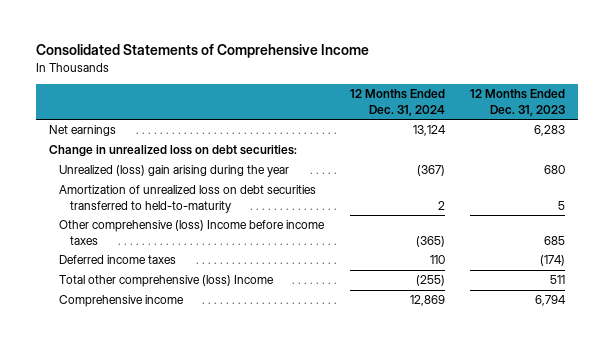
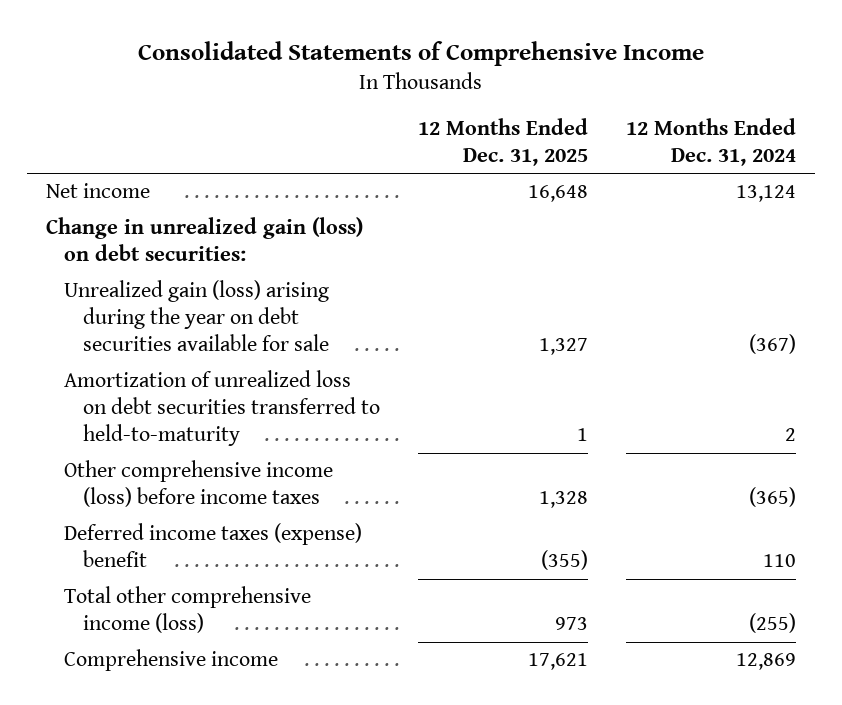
[470,89,566,116] 12 Months Ended Dec. 31, 2023 -> none
none -> [418,117,589,166] 12 Months Ended Dec. 31, 2025
[48,125,116,137] Net earnings -> [46,183,151,199] Net income
[48,145,297,158] Change in unrealized loss on debt securities: -> [46,217,364,262] Change in unrealized gain (loss) on debt securities:
[59,165,290,178] Unrealized (loss) gain arising during the year -> [64,280,330,352] Unrealized gain (loss) arising during the year on debt securities available for sale
[59,220,326,245] Other comprehensive (loss) Income before income taxes -> [64,460,334,508] Other comprehensive income (loss) before income taxes
[59,255,177,265] Deferred income taxes -> [64,523,363,568] Deferred income taxes (expense) benefit
[59,275,275,288] Total other comprehensive (loss) Income -> [64,586,312,634] Total other comprehensive income (loss)

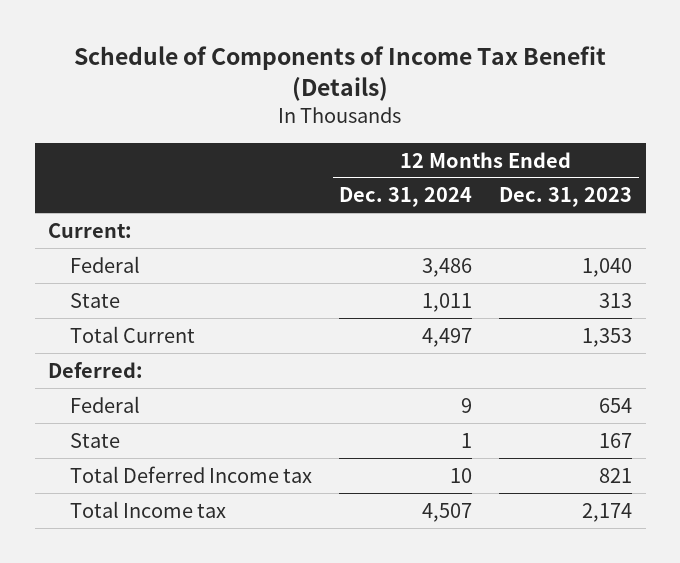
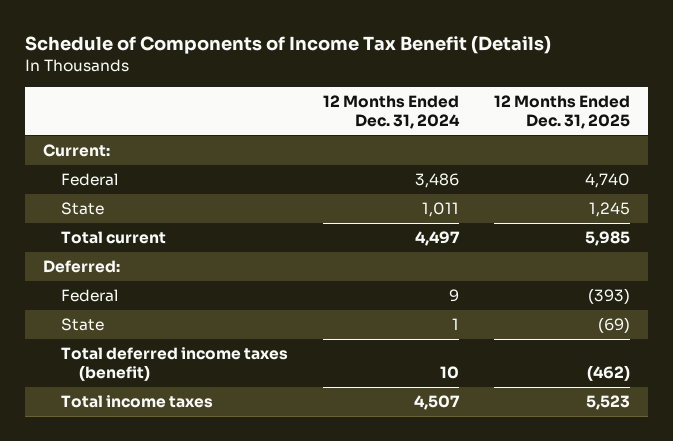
[499,187,633,208] Dec. 31, 2023 -> none
none -> [493,94,630,129] 12 Months Ended Dec. 31, 2025
[70,325,196,343] Total Current -> [60,231,166,245] Total current
[70,465,313,483] Total Deferred Income tax -> [60,347,288,382] Total deferred income taxes (benefit)
[70,500,227,518] Total Income tax -> [60,395,213,409] Total income taxes

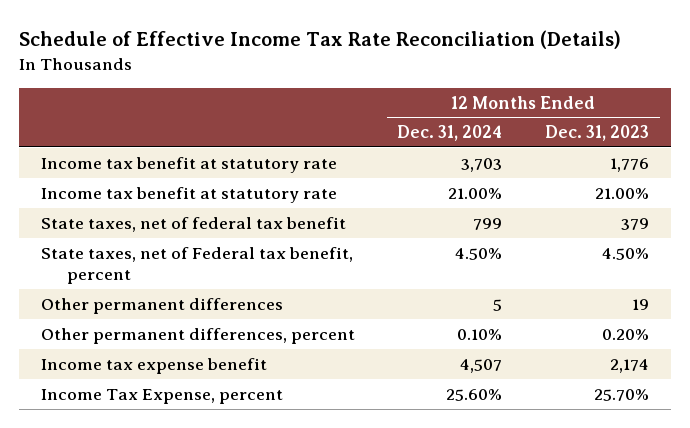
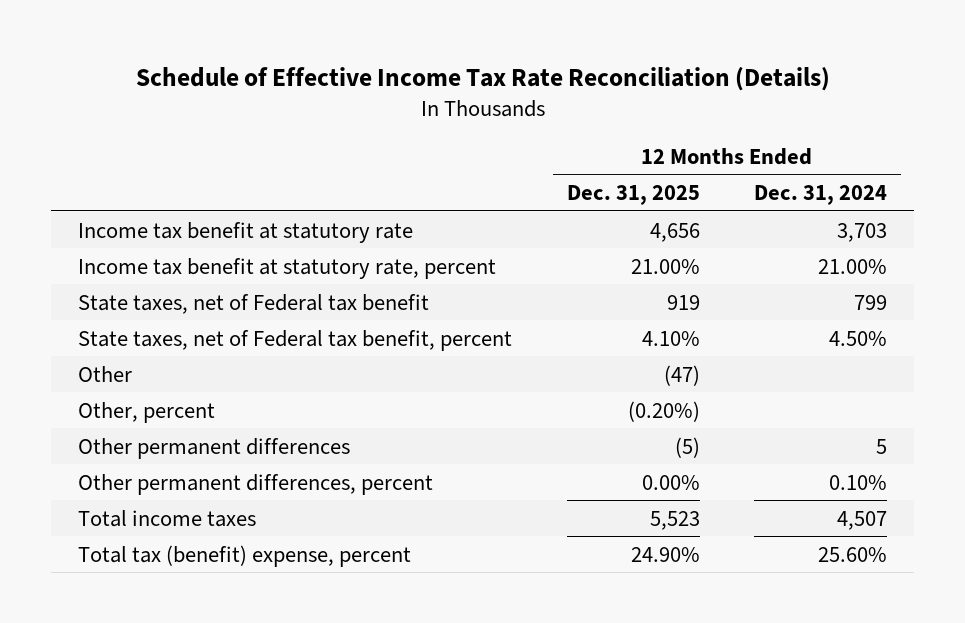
[545,125,650,142] Dec. 31, 2023 -> none
none -> [566,184,700,205] Dec. 31, 2025
[40,186,337,203] Income tax benefit at statutory rate -> [78,257,497,279] Income tax benefit at statutory rate, percent
[40,216,346,232] State taxes, net of federal tax benefit -> [78,293,430,314] State taxes, net of Federal tax benefit
none -> [78,365,133,382] Other
none -> [78,401,216,423] Other, percent
[40,357,267,374] Income tax expense benefit -> [78,509,257,527] Total income taxes
[40,388,283,404] Income Tax Expense, percent -> [78,544,412,567] Total tax (benefit) expense, percent

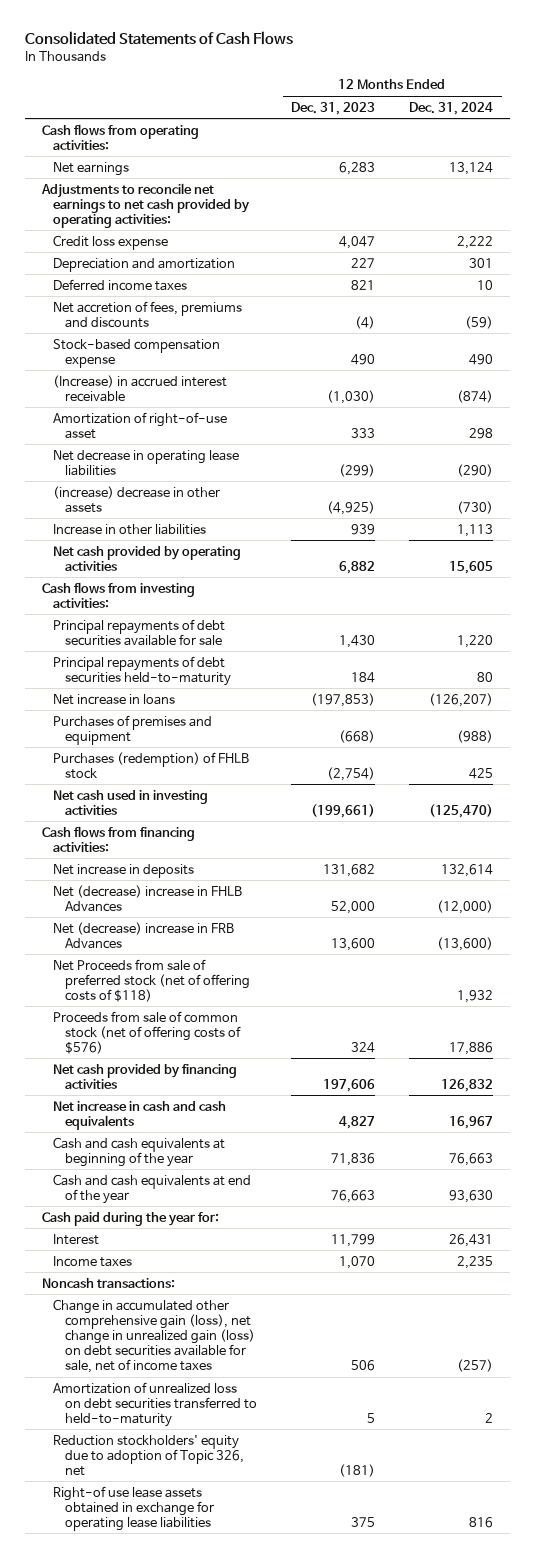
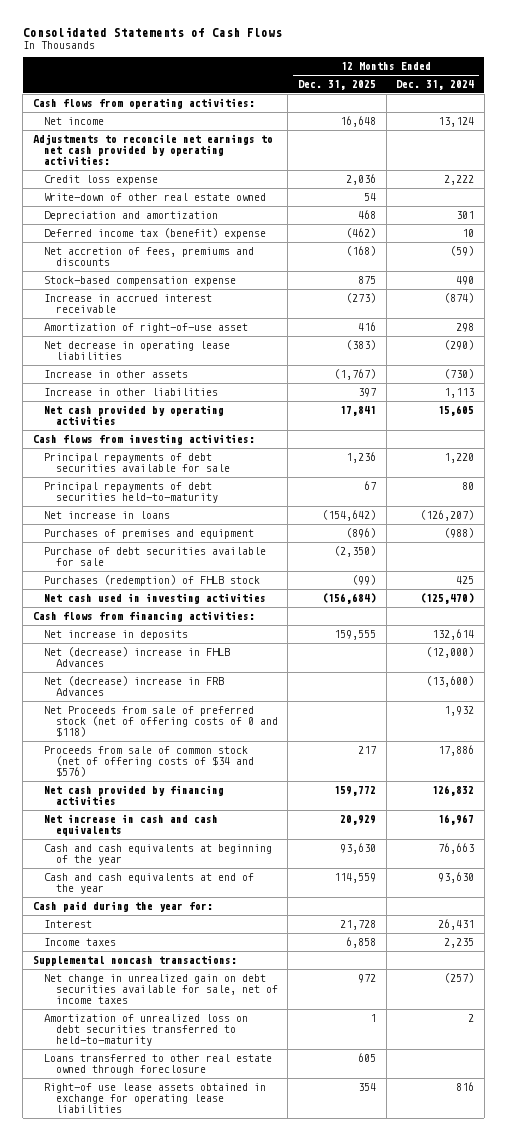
[291,101,376,115] Dec. 31, 2023 -> none
none -> [297,79,376,90] Dec. 31, 2025
[53,161,130,176] Net earnings -> [44,116,105,125] Net income
none -> [44,192,267,201] Write-down of other real estate owned
[53,278,188,291] Deferred income taxes -> [44,227,267,239] Deferred income tax (benefit) expense
[53,374,228,402] (Increase) in accrued interest receivable -> [44,293,213,313] Increase in accrued interest receivable
[53,485,221,513] (increase) decrease in other assets -> [44,369,189,378] Increase in other assets
none -> [44,546,267,566] Purchase of debt securities available for sale
[53,958,250,1002] Net Proceeds from sale of preferred stock (net of offering costs of $118) -> [44,705,278,738] Net Proceeds from sale of preferred stock (net of offering costs of 0 and $118)
[53,1010,241,1054] Proceeds from sale of common stock (net of offering costs of $576) -> [44,745,254,778] Proceeds from sale of common stock (net of offering costs of $34 and $576)
[41,1277,175,1288] Noncash transactions: -> [32,954,237,966] Supplemental noncash transactions:
[53,1298,255,1374] Change in accumulated other comprehensive gain (loss), net change in unrealized gain (loss) on debt securities available for sale, net of income taxes -> [44,973,278,1005] Net change in unrealized gain on debt securities available for sale, net of income taxes
[53,1434,244,1476] Reduction stockholders' equity due to adoption of Topic 326, net -> none
none -> [44,1053,273,1075] Loans transferred to other real estate owned through foreclosure

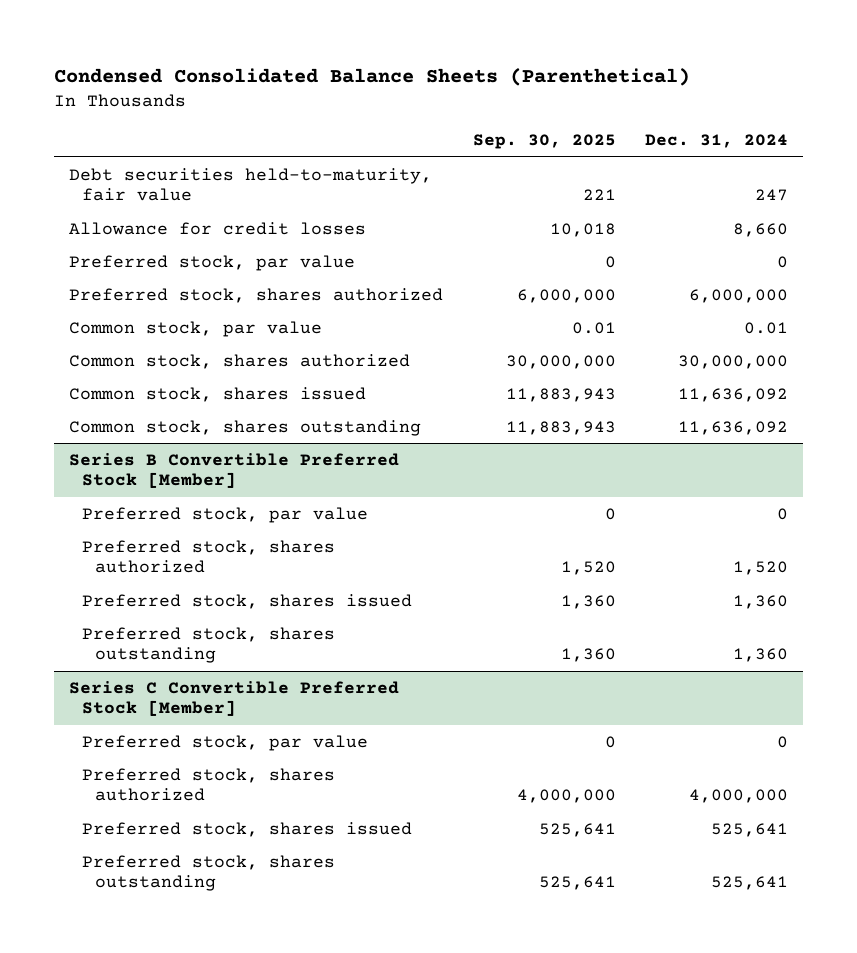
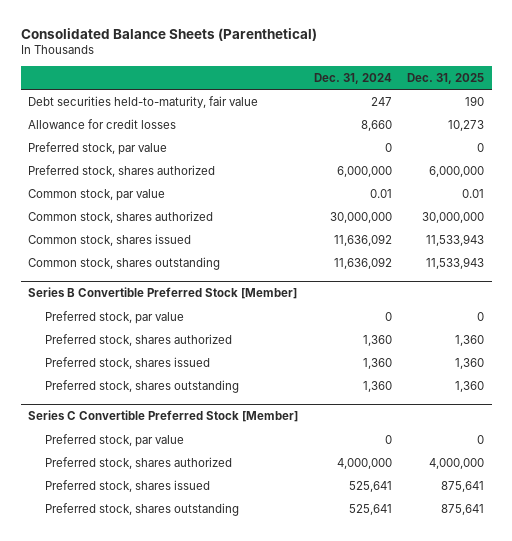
[54,67,691,86] Condensed Consolidated Balance Sheets (Parenthetical) -> [20,27,317,41] Consolidated Balance Sheets (Parenthetical)
[472,134,616,150] Sep. 30, 2025 -> none
none -> [406,72,484,84] Dec. 31, 2025
[733,561,789,576] 1,520 -> [362,334,392,346] 1,360

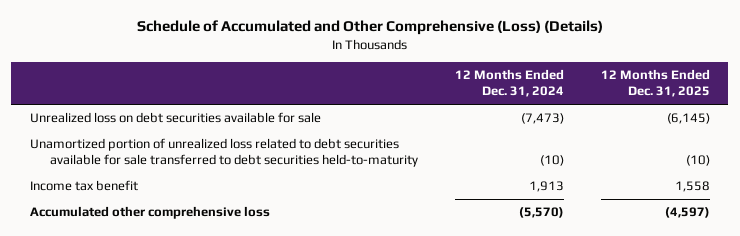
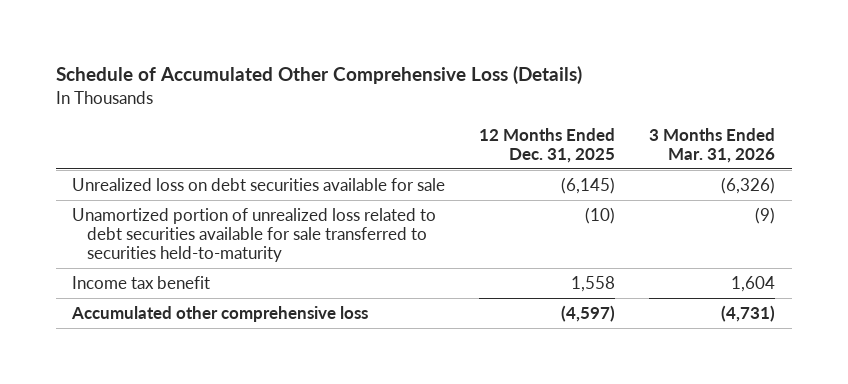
[136,20,603,36] Schedule of Accumulated and Other Comprehensive (Loss) (Details) -> [55,66,582,85] Schedule of Accumulated Other Comprehensive Loss (Details)
[454,69,564,98] 12 Months Ended Dec. 31, 2024 -> none
none -> [649,127,776,164] 3 Months Ended Mar. 31, 2026
[29,138,418,168] Unamortized portion of unrealized loss related to debt securities available for sale transferred to debt securities held-to-maturity -> [72,207,437,263] Unamortized portion of unrealized loss related to debt securities available for sale transferred to securities held-to-maturity

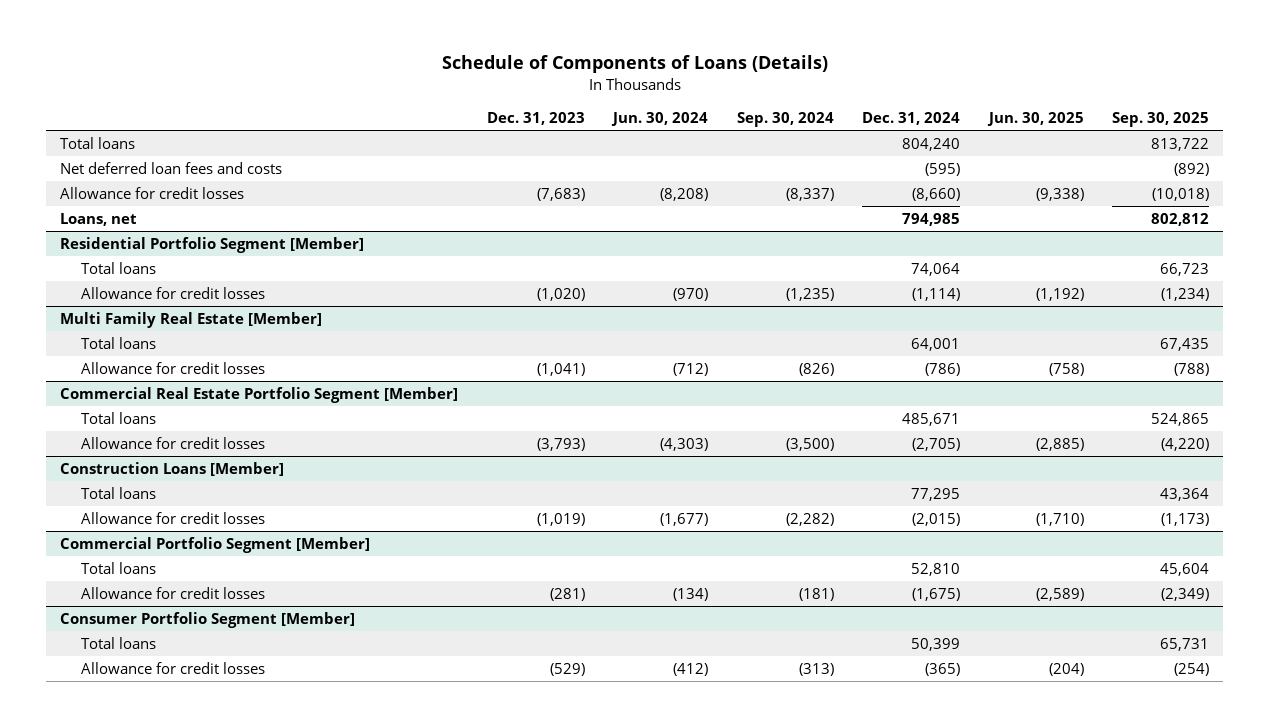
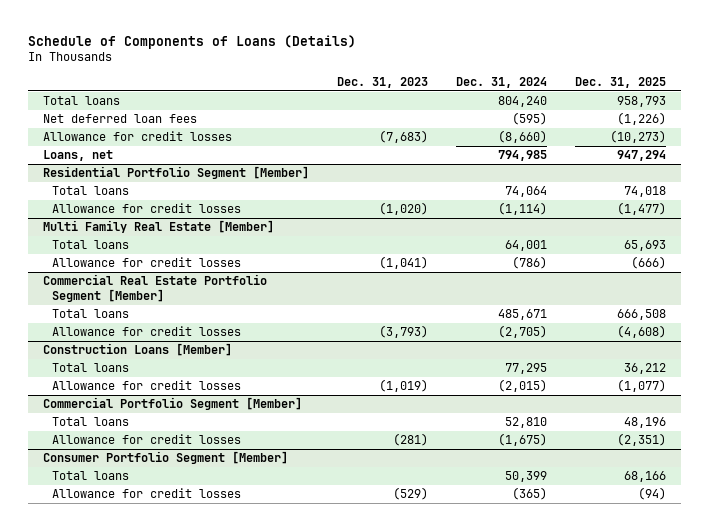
[611,111,709,126] Jun. 30, 2024 -> none
[736,111,834,127] Sep. 30, 2024 -> none
[986,111,1084,126] Jun. 30, 2025 -> none
[1112,111,1210,127] Sep. 30, 2025 -> none
none -> [575,77,667,89] Dec. 31, 2025
[60,161,283,174] Net deferred loan fees and costs -> [42,114,197,124] Net deferred loan fees

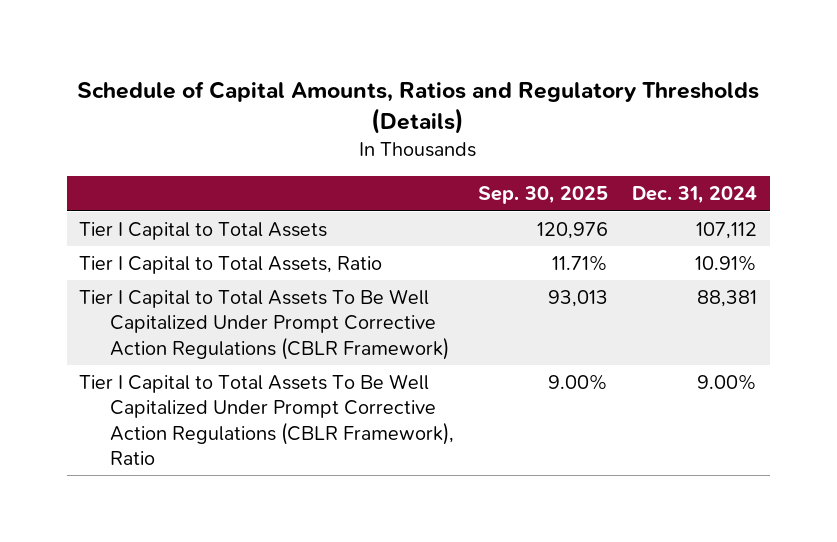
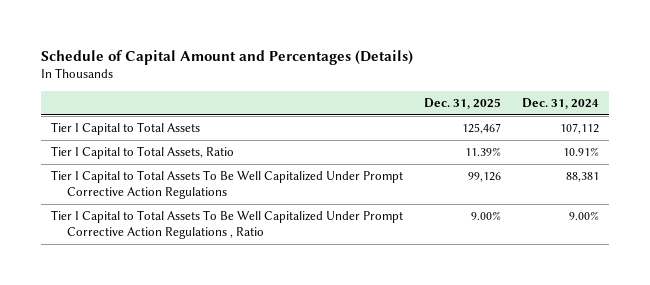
[77,81,760,135] Schedule of Capital Amounts, Ratios and Regulatory Thresholds (Details) -> [40,49,413,65] Schedule of Capital Amount and Percentages (Details)
[478,186,609,205] Sep. 30, 2025 -> none
none -> [424,98,502,110] Dec. 31, 2025
[79,288,449,360] Tier I Capital to Total Assets To Be Well Capitalized Under Prompt Corrective Action Regulations (CBLR Framework) -> [51,169,404,200] Tier I Capital to Total Assets To Be Well Capitalized Under Prompt Corrective Action Regulations
[79,373,454,465] Tier I Capital to Total Assets To Be Well Capitalized Under Prompt Corrective Action Regulations (CBLR Framework), Ratio -> [51,209,404,240] Tier I Capital to Total Assets To Be Well Capitalized Under Prompt Corrective Action Regulations , Ratio

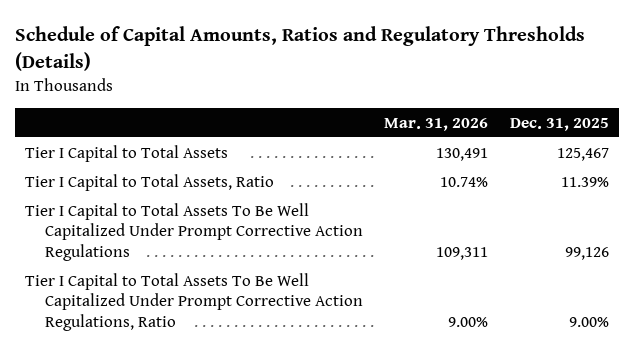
[40,49,413,65] Schedule of Capital Amount and Percentages (Details) -> [14,26,585,71] Schedule of Capital Amounts, Ratios and Regulatory Thresholds (Details)
[522,98,600,110] Dec. 31, 2024 -> none
none -> [384,117,489,131] Mar. 31, 2026
[51,209,404,240] Tier I Capital to Total Assets To Be Well Capitalized Under Prompt Corrective Action Regulations , Ratio -> [25,272,364,331] Tier I Capital to Total Assets To Be Well Capitalized Under Prompt Corrective Action Regulations, Ratio

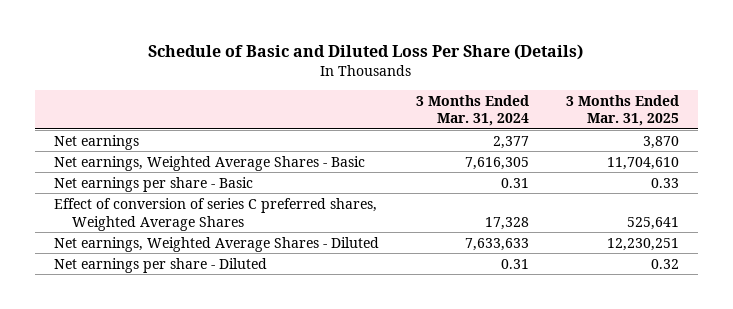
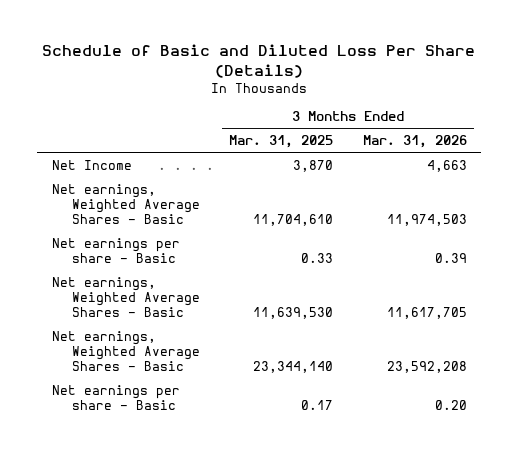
[415,94,529,127] 3 Months Ended Mar. 31, 2024 -> none
none -> [362,135,467,149] Mar. 31, 2026
[53,134,139,150] Net earnings -> [51,159,132,170] Net Income
[53,197,377,231] Effect of conversion of series C preferred shares, Weighted Average Shares -> none
none -> [51,276,200,317] Net earnings, Weighted Average Shares - Basic
[53,236,379,252] Net earnings, Weighted Average Shares - Diluted -> [51,330,200,371] Net earnings, Weighted Average Shares - Basic
[607,237,680,251] 12,230,251 -> [253,360,334,373] 23,344,140
[53,257,267,273] Net earnings per share - Diluted -> [51,384,180,410] Net earnings per share - Basic
[651,258,680,269] 0.32 -> [301,399,334,410] 0.17

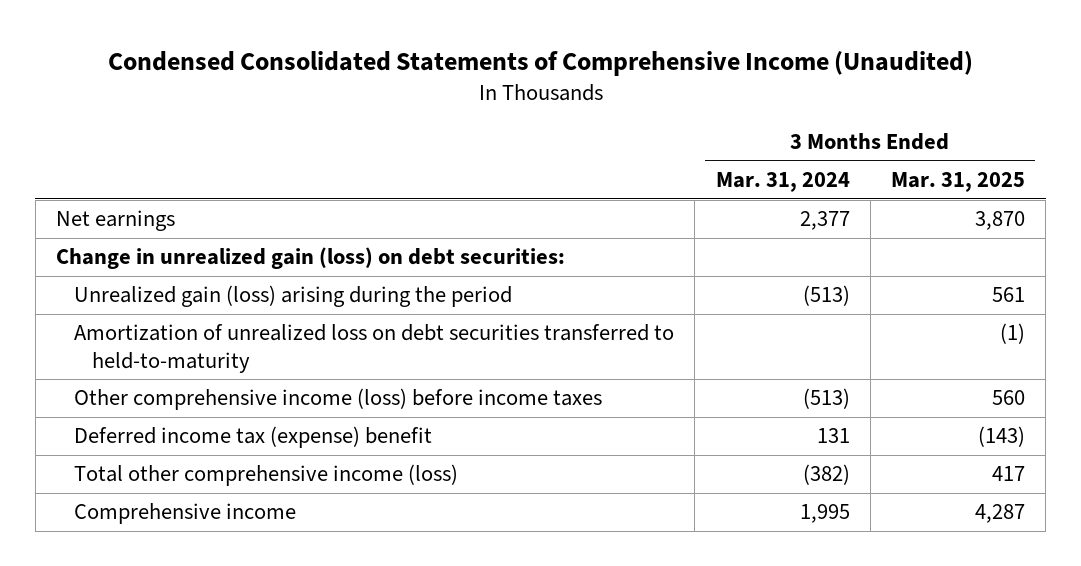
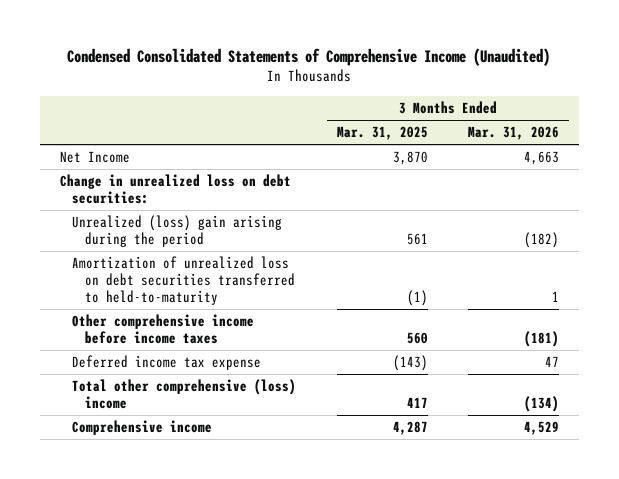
[715,171,850,192] Mar. 31, 2024 -> none
none -> [468,126,560,141] Mar. 31, 2026
[56,210,176,232] Net earnings -> [59,151,130,164] Net Income
[56,247,566,270] Change in unrealized gain (loss) on debt securities: -> [59,174,291,204] Change in unrealized loss on debt securities:
[74,285,513,308] Unrealized gain (loss) arising during the period -> [72,215,283,247] Unrealized (loss) gain arising during the period
[74,388,603,411] Other comprehensive income (loss) before income taxes -> [72,314,255,344] Other comprehensive income before income taxes
[74,426,433,449] Deferred income tax (expense) benefit -> [72,355,262,371] Deferred income tax expense
[74,464,459,487] Total other comprehensive income (loss) -> [72,379,297,409] Total other comprehensive (loss) income

